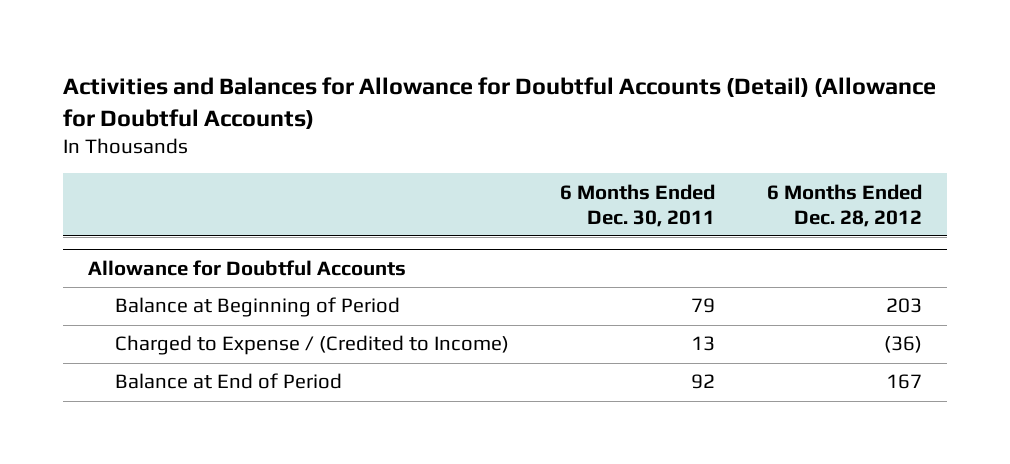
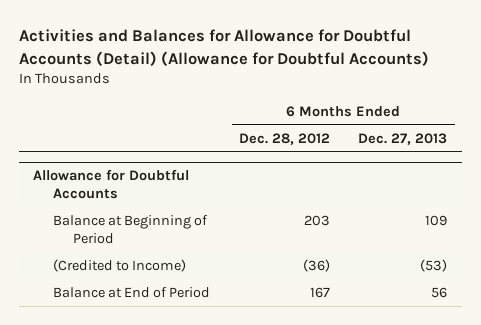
[560,183,716,227] 6 Months Ended Dec. 30, 2011 -> none
none -> [358,132,448,145] Dec. 27, 2013
[115,335,510,356] Charged to Expense / (Credited to Income) -> [53,259,187,273] (Credited to Income)

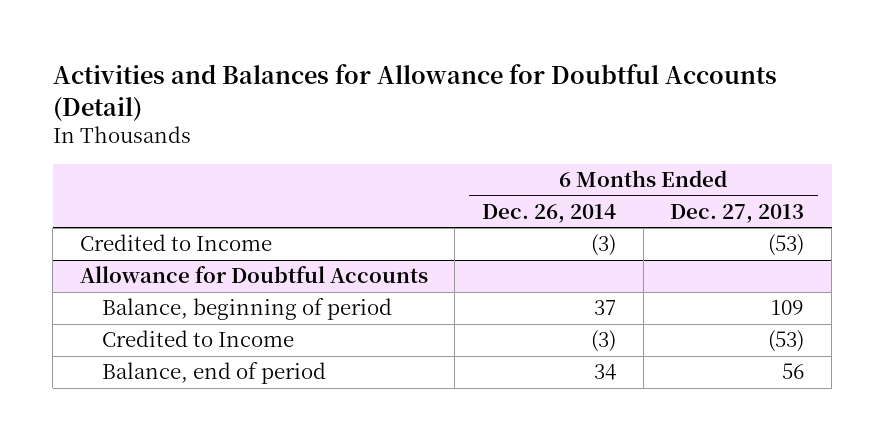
[19,29,430,66] Activities and Balances for Allowance for Doubtful Accounts (Detail) (Allowance for Doubtful Accounts) -> [52,64,777,121] Activities and Balances for Allowance for Doubtful Accounts (Detail)
[238,132,330,145] Dec. 28, 2012 -> none
none -> [482,203,617,223] Dec. 26, 2014
none -> [79,234,272,252] Credited to Income
[53,215,209,245] Balance at Beginning of Period -> [102,298,393,321] Balance, beginning of period
[53,259,187,273] (Credited to Income) -> [102,330,295,348] Credited to Income
[53,287,211,299] Balance at End of Period -> [102,362,327,385] Balance, end of period

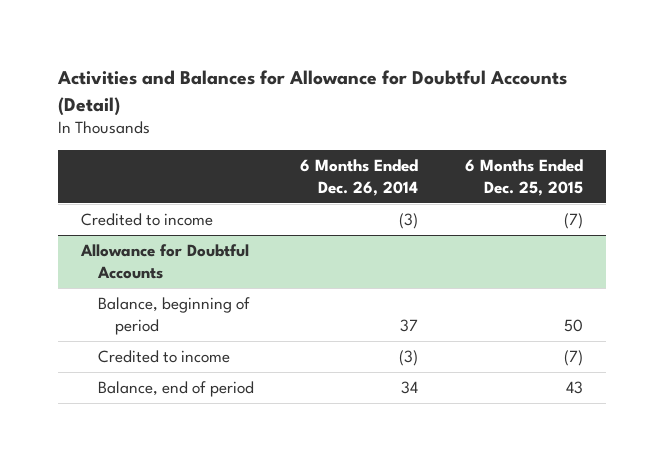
[670,203,805,223] Dec. 27, 2013 -> none
none -> [464,159,583,197] 6 Months Ended Dec. 25, 2015
[79,234,272,252] Credited to Income -> [81,213,214,227] Credited to income
[102,330,295,348] Credited to Income -> [97,350,230,364] Credited to income

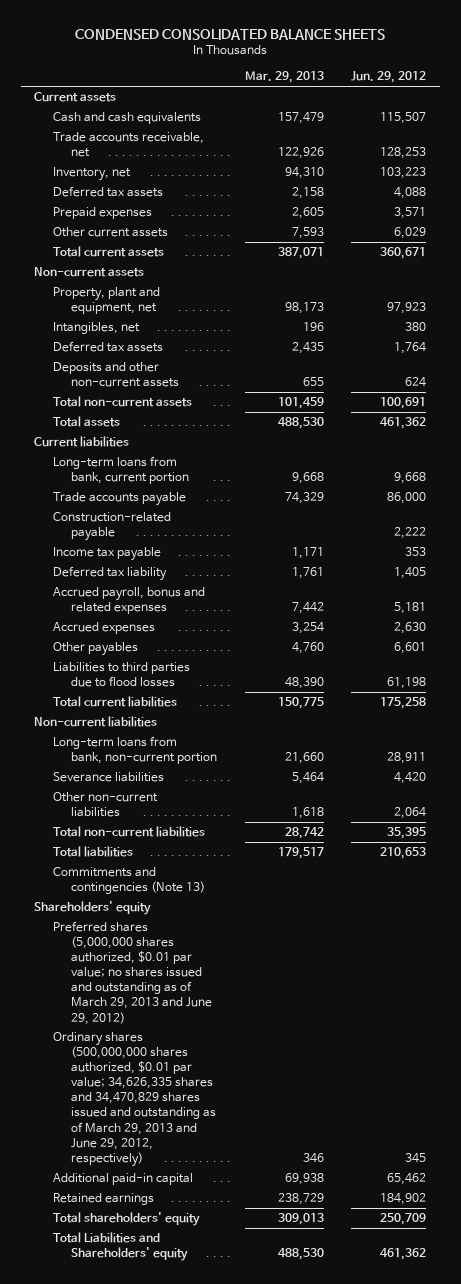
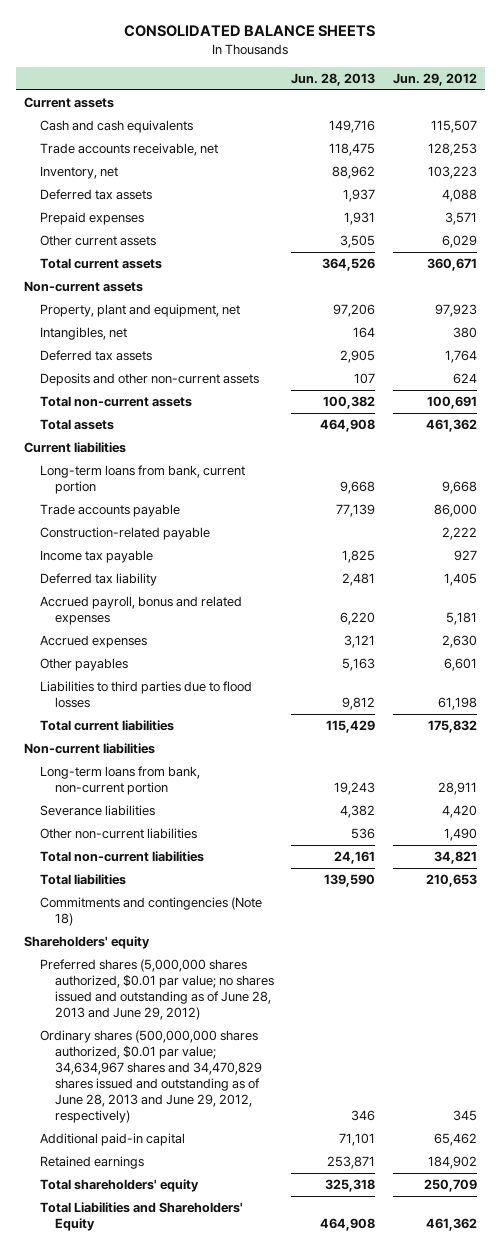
[75,28,386,40] CONDENSED CONSOLIDATED BALANCE SHEETS -> [124,25,376,38] CONSOLIDATED BALANCE SHEETS
[244,71,324,84] Mar. 29, 2013 -> none
none -> [291,73,376,87] Jun. 28, 2013
[405,547,427,557] 353 -> [453,549,477,561] 927
[380,697,427,710] 175,258 -> [427,719,477,733] 175,832
[394,807,427,820] 2,064 -> [443,827,477,841] 1,490
[387,827,427,840] 35,395 -> [433,850,477,864] 34,821
[52,867,206,895] Commitments and contingencies (Note 13) -> [39,896,262,927] Commitments and contingencies (Note 18)
[52,921,213,1025] Preferred shares (5,000,000 shares authorized, $0.01 par value; no shares issued and outstanding as of March 29, 2013 and June 29, 2012) -> [39,958,274,1021] Preferred shares (5,000,000 shares authorized, $0.01 par value; no shares issued and outstanding as of June 28, 2013 and June 29, 2012)
[52,1032,217,1167] Ordinary shares (500,000,000 shares authorized, $0.01 par value; 34,626,335 shares and 34,470,829 shares issued and outstanding as of March 29, 2013 and June 29, 2012, respectively) -> [39,1029,262,1124] Ordinary shares (500,000,000 shares authorized, $0.01 par value; 34,634,967 shares and 34,470,829 shares issued and outstanding as of June 28, 2013 and June 29, 2012, respectively)
[52,1232,189,1262] Total Liabilities and Shareholders' equity -> [39,1201,243,1232] Total Liabilities and Shareholders' Equity

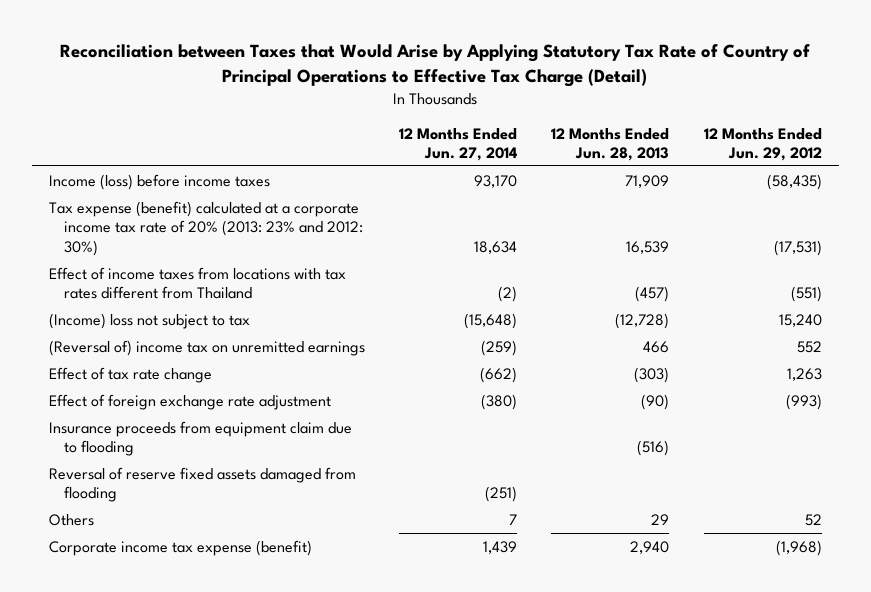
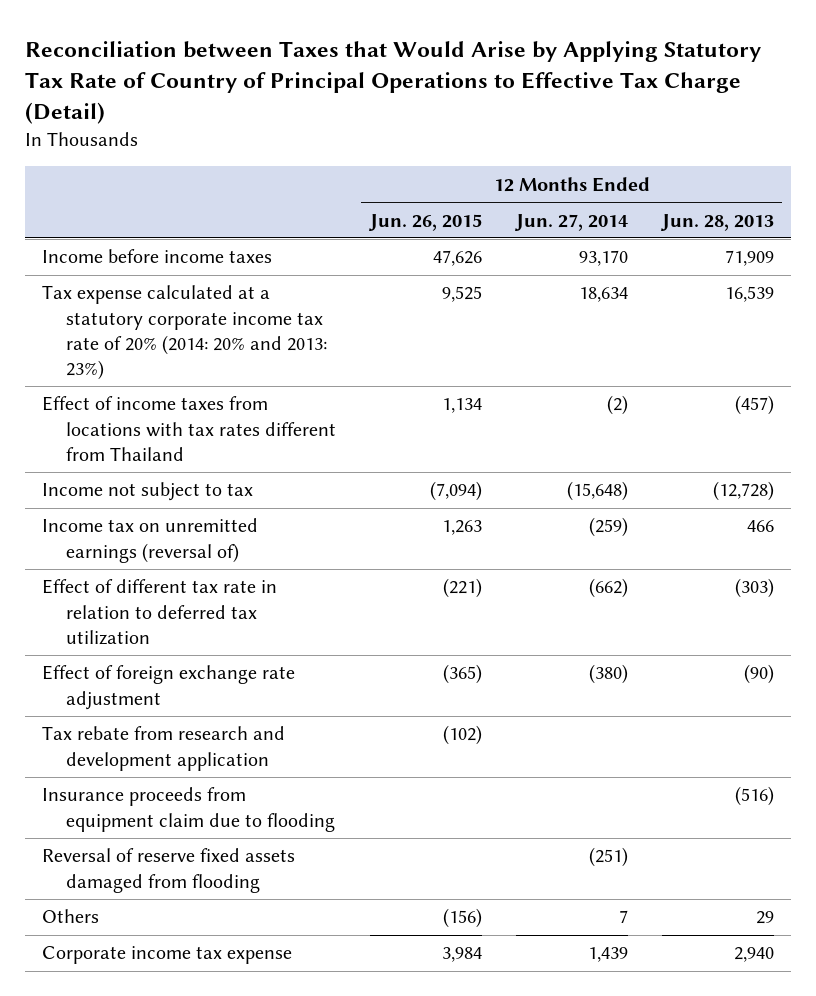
[703,127,822,162] 12 Months Ended Jun. 29, 2012 -> none
none -> [367,213,482,231] Jun. 26, 2015
[49,173,271,190] Income (loss) before income taxes -> [42,249,273,264] Income before income taxes
[49,200,363,256] Tax expense (benefit) calculated at a corporate income tax rate of 20% (2013: 23% and 2012: 30%) -> [42,285,327,380] Tax expense calculated at a statutory corporate income tax rate of 20% (2014: 20% and 2013: 23%)
[49,312,251,329] (Income) loss not subject to tax -> [42,482,254,502] Income not subject to tax
[49,339,366,356] (Reversal of) income tax on unremitted earnings -> [42,518,259,563] Income tax on unremitted earnings (reversal of)
[49,366,213,383] Effect of tax rate change -> [42,579,278,645] Effect of different tax rate in relation to deferred tax utilization
none -> [42,726,286,771] Tax rebate from research and development application
[49,539,313,556] Corporate income tax expense (benefit) -> [42,946,293,965] Corporate income tax expense

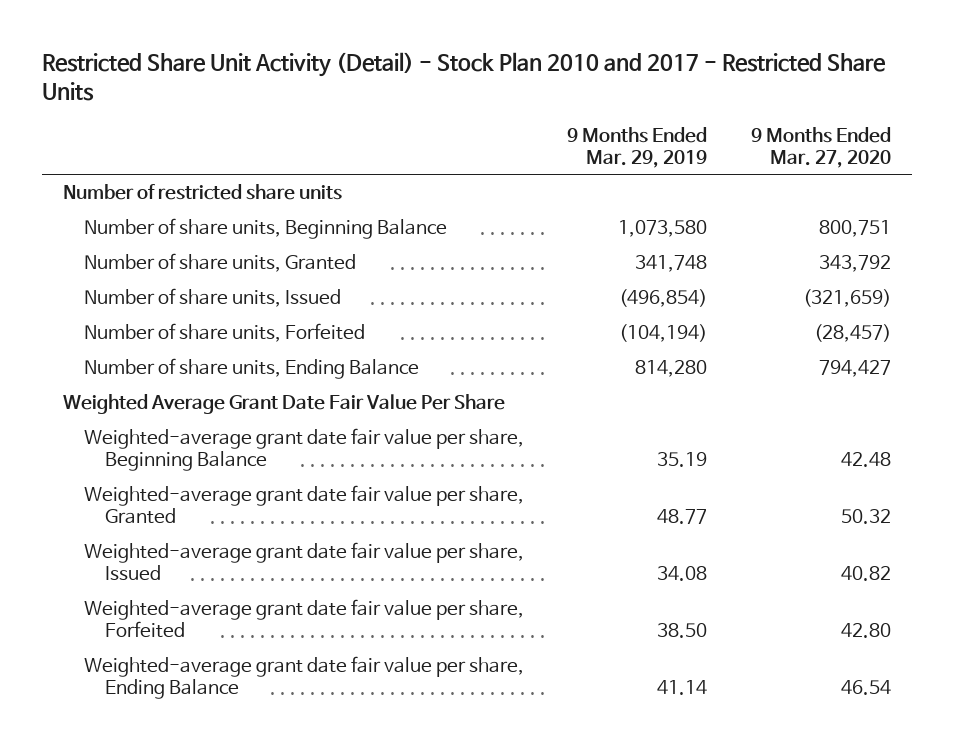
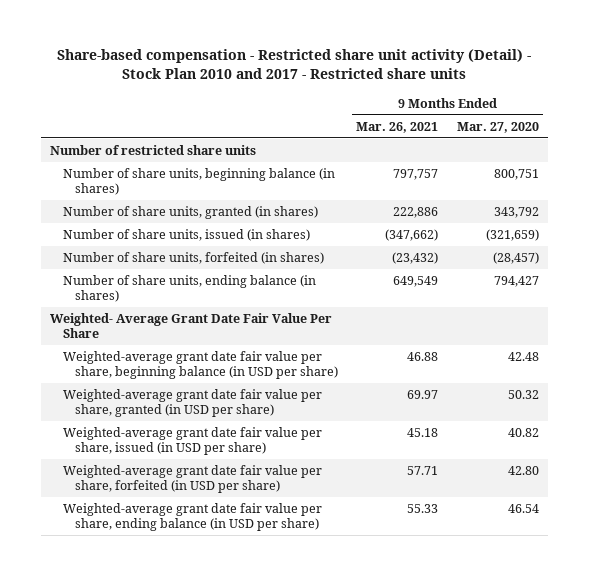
[41,52,886,102] Restricted Share Unit Activity (Detail) - Stock Plan 2010 and 2017 - Restricted Share Units -> [57,48,532,80] Share-based compensation - Restricted share unit activity (Detail) - Stock Plan 2010 and 2017 - Restricted share units
[567,127,708,168] 9 Months Ended Mar. 29, 2019 -> none
none -> [356,121,439,133] Mar. 26, 2021
[83,218,447,240] Number of share units, Beginning Balance -> [62,168,335,196] Number of share units, beginning balance (in shares)
[83,253,356,273] Number of share units, Granted -> [62,206,318,220] Number of share units, granted (in shares)
[83,288,341,308] Number of share units, Issued -> [62,229,310,242] Number of share units, issued (in shares)
[83,323,365,343] Number of share units, Forfeited -> [62,252,324,265] Number of share units, forfeited (in shares)
[83,358,419,380] Number of share units, Ending Balance -> [62,275,316,303] Number of share units, ending balance (in shares)
[63,394,506,415] Weighted Average Grant Date Fair Value Per Share -> [49,313,332,339] Weighted- Average Grant Date Fair Value Per Share
[83,428,524,471] Weighted-average grant date fair value per share, Beginning Balance -> [62,351,339,380] Weighted-average grant date fair value per share, beginning balance (in USD per share)
[83,485,524,524] Weighted-average grant date fair value per share, Granted -> [62,389,322,418] Weighted-average grant date fair value per share, granted (in USD per share)
[83,542,524,581] Weighted-average grant date fair value per share, Issued -> [62,427,322,456] Weighted-average grant date fair value per share, issued (in USD per share)
[83,599,524,638] Weighted-average grant date fair value per share, Forfeited -> [62,465,322,494] Weighted-average grant date fair value per share, forfeited (in USD per share)
[83,656,524,699] Weighted-average grant date fair value per share, Ending Balance -> [62,503,322,532] Weighted-average grant date fair value per share, ending balance (in USD per share)

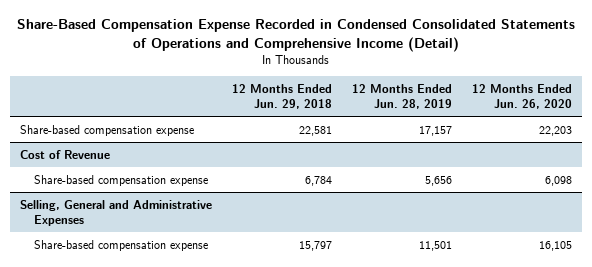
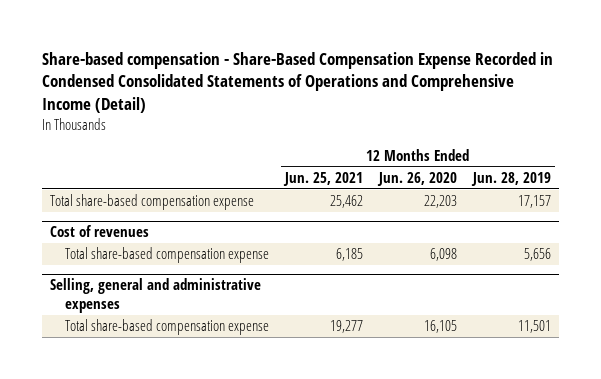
[16,18,575,52] Share-Based Compensation Expense Recorded in Condensed Consolidated Statements of Operations and Comprehensive Income (Detail) -> [41,51,553,114] Share-based compensation - Share-Based Compensation Expense Recorded in Condensed Consolidated Statements of Operations and Comprehensive Income (Detail)
[231,83,332,109] 12 Months Ended Jun. 29, 2018 -> none
none -> [282,171,363,186] Jun. 25, 2021
[19,124,194,136] Share-based compensation expense -> [49,194,254,211] Total share-based compensation expense
[19,149,110,159] Cost of Revenue -> [49,225,149,238] Cost of revenues
[33,174,208,186] Share-based compensation expense -> [65,247,270,264] Total share-based compensation expense
[19,199,212,226] Selling, General and Administrative Expenses -> [49,278,261,313] Selling, general and administrative expenses
[33,239,208,251] Share-based compensation expense -> [65,319,270,336] Total share-based compensation expense

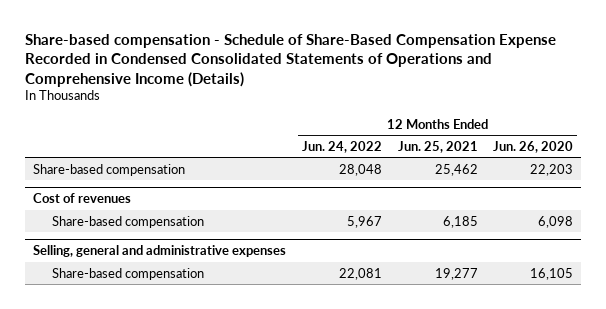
[41,51,553,114] Share-based compensation - Share-Based Compensation Expense Recorded in Condensed Consolidated Statements of Operations and Comprehensive Income (Detail) -> [25,33,557,87] Share-based compensation - Schedule of Share-Based Compensation Expense Recorded in Condensed Consolidated Statements of Operations and Comprehensive Income (Details)
[470,171,551,186] Jun. 28, 2019 -> none
none -> [301,140,382,153] Jun. 24, 2022
[49,194,254,211] Total share-based compensation expense -> [33,163,186,176] Share-based compensation
[65,247,270,264] Total share-based compensation expense -> [51,215,204,228] Share-based compensation
[65,319,270,336] Total share-based compensation expense -> [51,267,204,280] Share-based compensation

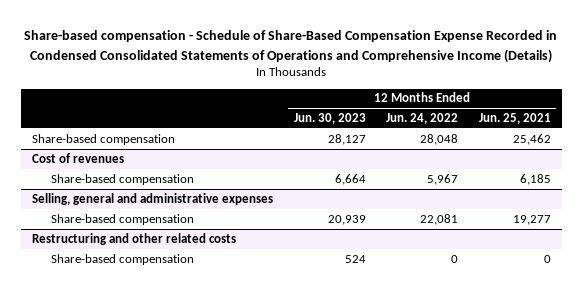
[493,140,574,153] Jun. 26, 2020 -> none
none -> [293,113,366,125] Jun. 30, 2023
none -> [31,232,236,245] Restructuring and other related costs
none -> [51,253,195,265] Share-based compensation

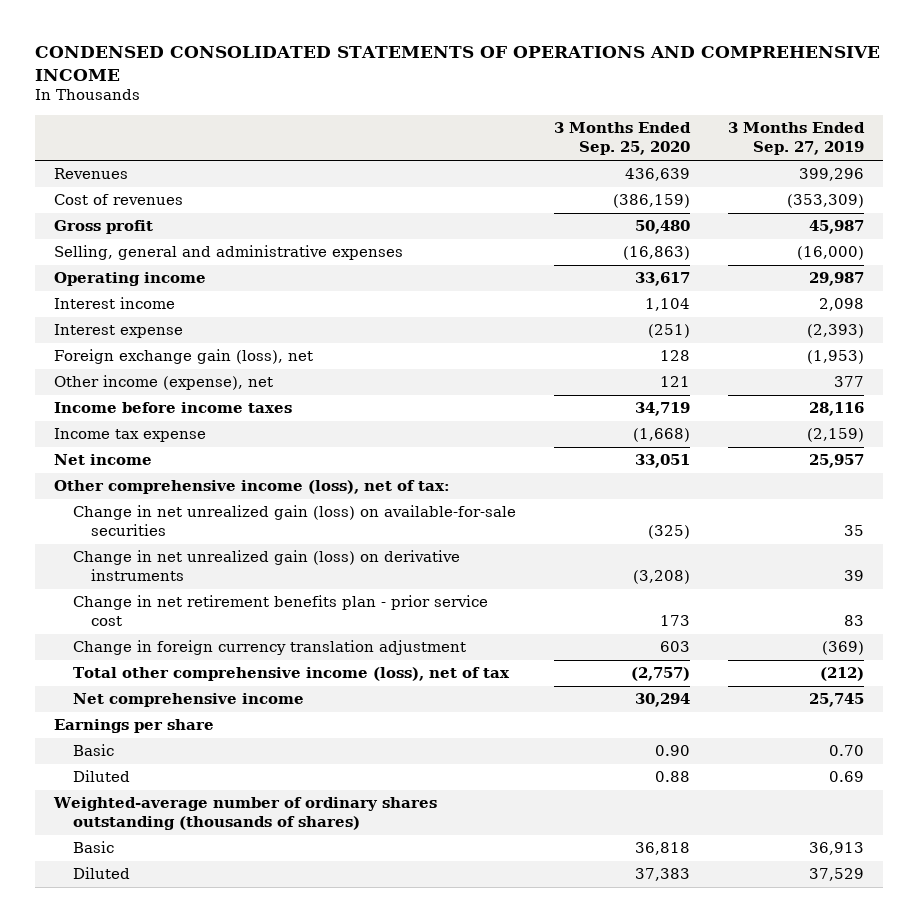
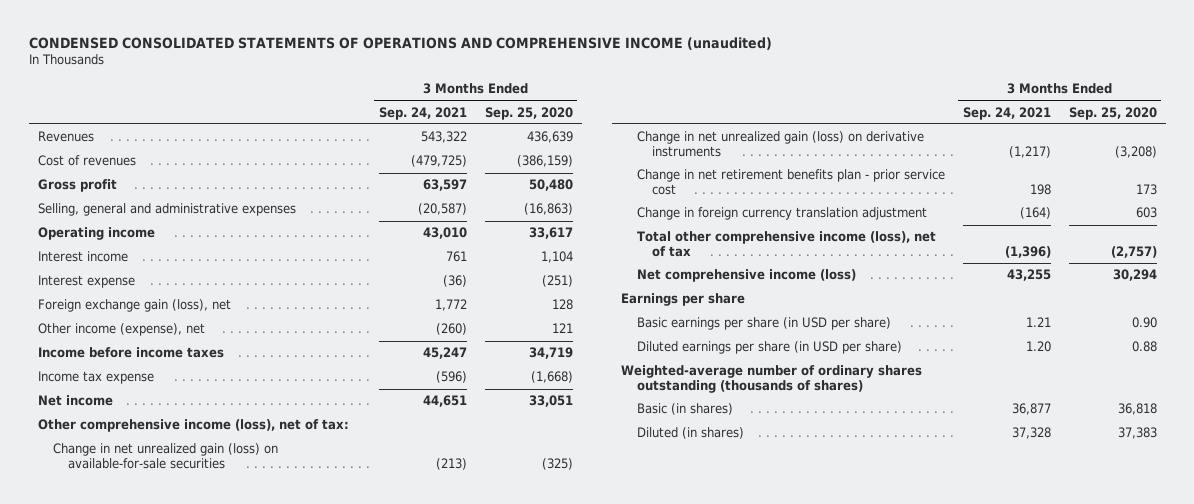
[35,45,881,81] CONDENSED CONSOLIDATED STATEMENTS OF OPERATIONS AND COMPREHENSIVE INCOME -> [28,36,772,50] CONDENSED CONSOLIDATED STATEMENTS OF OPERATIONS AND COMPREHENSIVE INCOME (unaudited)
[727,122,865,156] 3 Months Ended Sep. 27, 2019 -> none
none -> [378,106,467,120] Sep. 24, 2021
[72,693,304,708] Net comprehensive income -> [636,269,856,283] Net comprehensive income (loss)
[72,744,114,757] Basic -> [636,317,891,331] Basic earnings per share (in USD per share)
[72,770,130,783] Diluted -> [636,341,902,355] Diluted earnings per share (in USD per share)
[72,841,114,854] Basic -> [636,403,733,416] Basic (in shares)
[72,867,130,880] Diluted -> [636,427,744,440] Diluted (in shares)

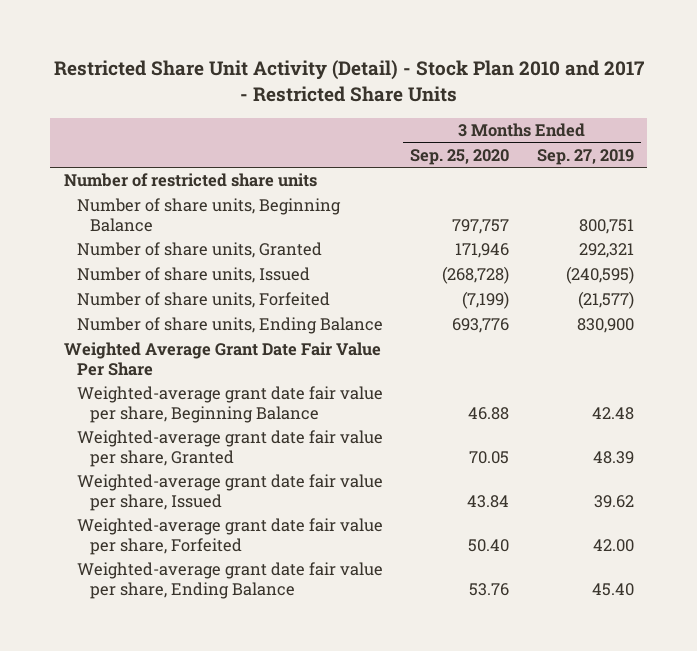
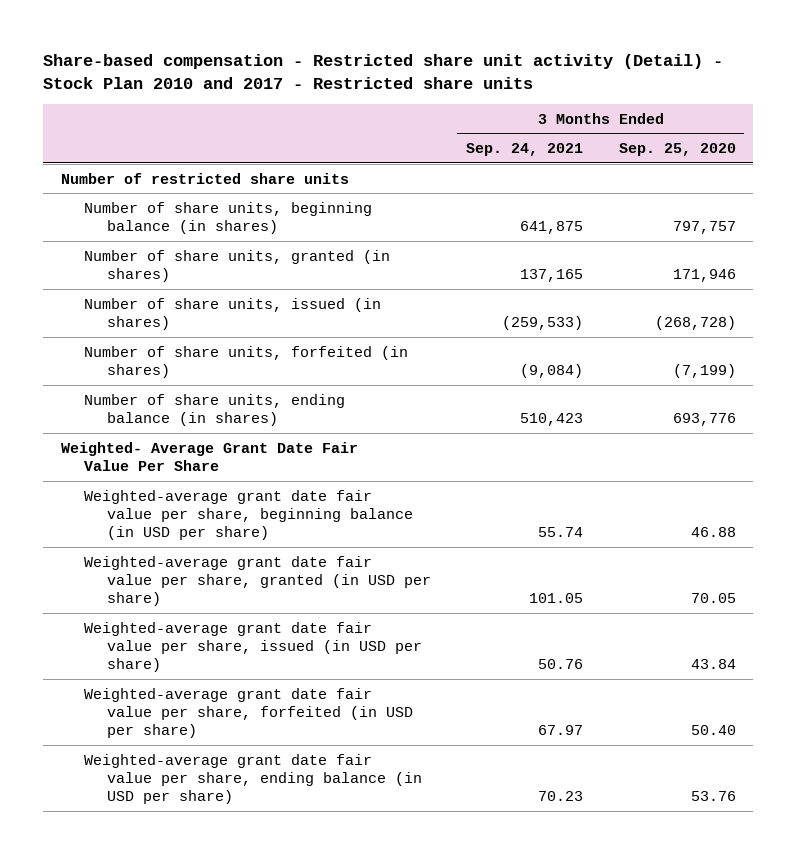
[53,60,644,103] Restricted Share Unit Activity (Detail) - Stock Plan 2010 and 2017 - Restricted Share Units -> [43,54,724,90] Share-based compensation - Restricted share unit activity (Detail) - Stock Plan 2010 and 2017 - Restricted share units
[536,148,634,165] Sep. 27, 2019 -> none
none -> [466,143,584,157] Sep. 24, 2021
[76,198,341,232] Number of share units, Beginning Balance -> [83,201,372,234] Number of share units, beginning balance (in shares)
[76,242,322,259] Number of share units, Granted -> [83,249,390,282] Number of share units, granted (in shares)
[76,267,310,284] Number of share units, Issued -> [83,297,381,330] Number of share units, issued (in shares)
[76,292,330,309] Number of share units, Forfeited -> [83,345,408,378] Number of share units, forfeited (in shares)
[76,317,383,335] Number of share units, Ending Balance -> [83,393,345,426] Number of share units, ending balance (in shares)
[63,342,381,376] Weighted Average Grant Date Fair Value Per Share -> [60,441,358,471] Weighted- Average Grant Date Fair Value Per Share
[76,386,383,423] Weighted-average grant date fair value per share, Beginning Balance -> [83,489,413,541] Weighted-average grant date fair value per share, beginning balance (in USD per share)
[76,430,383,467] Weighted-average grant date fair value per share, Granted -> [83,555,431,607] Weighted-average grant date fair value per share, granted (in USD per share)
[76,474,383,511] Weighted-average grant date fair value per share, Issued -> [83,621,422,673] Weighted-average grant date fair value per share, issued (in USD per share)
[76,518,383,555] Weighted-average grant date fair value per share, Forfeited -> [83,687,413,739] Weighted-average grant date fair value per share, forfeited (in USD per share)
[76,562,383,599] Weighted-average grant date fair value per share, Ending Balance -> [83,753,422,805] Weighted-average grant date fair value per share, ending balance (in USD per share)

